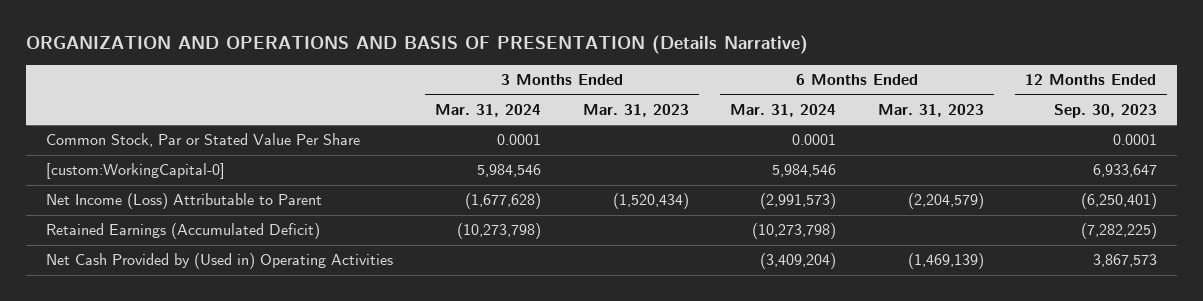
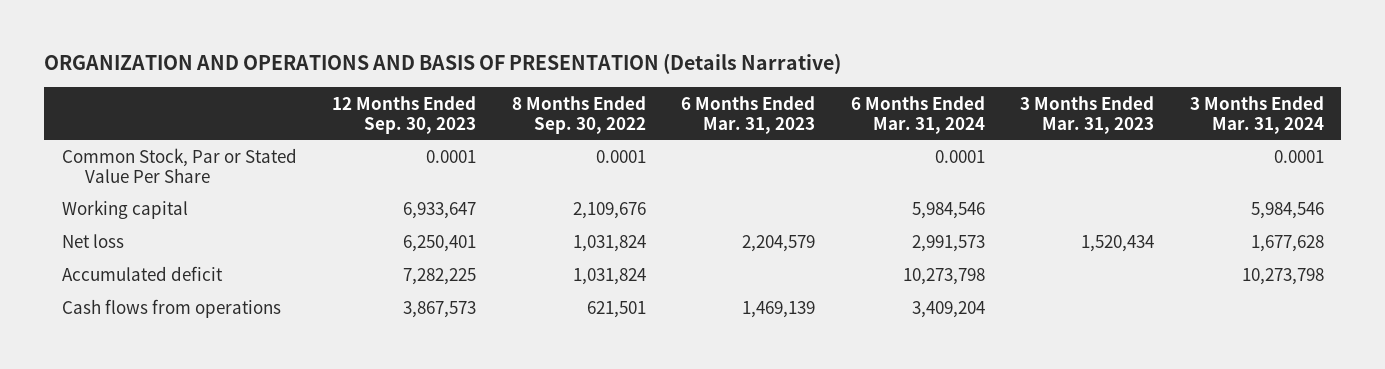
none -> [511,95,646,134] 8 Months Ended Sep. 30, 2022
[46,253,394,270] Net Cash Provided by (Used in) Operating Activities -> none
[46,163,226,180] [custom:WorkingCapital-0] -> [61,200,188,220] Working capital
[46,193,323,210] Net Income (Loss) Attributable to Parent -> [61,234,124,249] Net loss
[465,193,542,210] (1,677,628) -> [1250,235,1324,253] 1,677,628
[612,193,689,210] (1,520,434) -> [1081,235,1155,253] 1,520,434
[760,193,837,210] (2,991,573) -> [911,235,985,253] 2,991,573
[907,193,984,210] (2,204,579) -> [742,235,816,253] 2,204,579
[1080,193,1157,210] (6,250,401) -> [403,235,477,253] 6,250,401
[46,223,321,240] Retained Earnings (Accumulated Deficit) -> [61,266,223,282] Accumulated deficit
[457,223,542,240] (10,273,798) -> [1241,268,1324,286] 10,273,798
[752,223,837,240] (10,273,798) -> [902,268,985,286] 10,273,798
[1080,223,1157,240] (7,282,225) -> [403,268,477,286] 7,282,225
none -> [61,299,281,319] Cash flows from operations

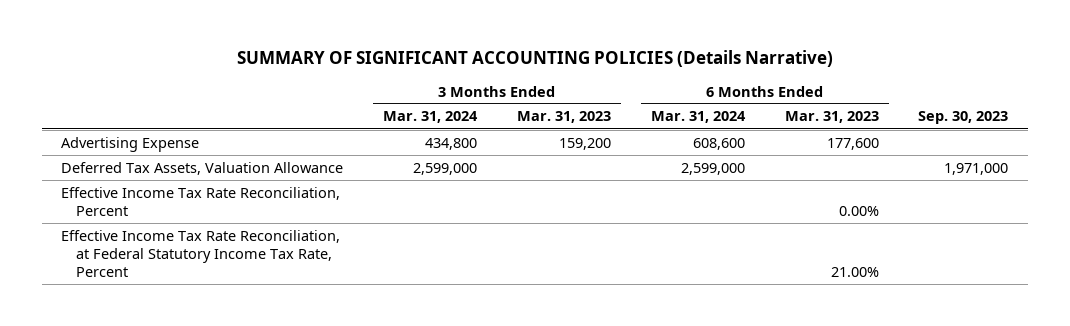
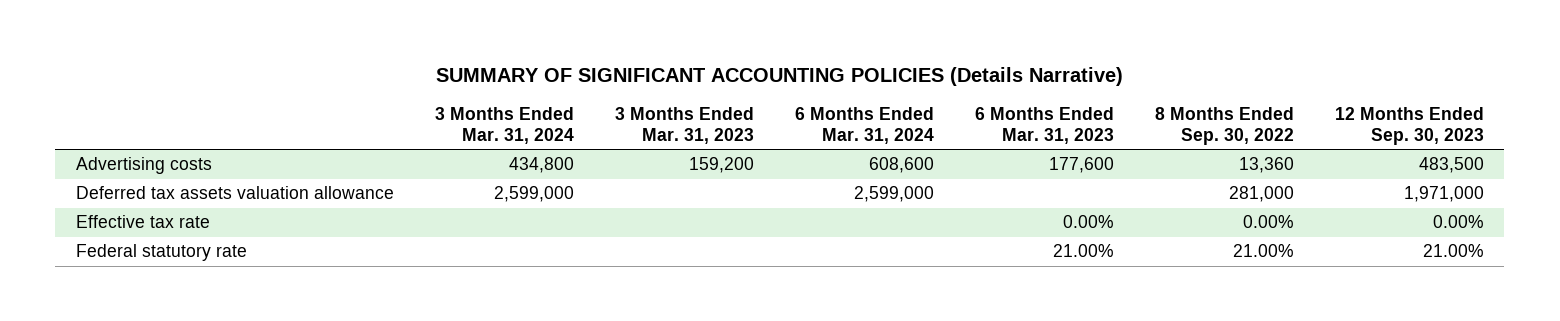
[918,111,1009,125] Sep. 30, 2023 -> none
none -> [1154,106,1294,145] 8 Months Ended Sep. 30, 2022
none -> [1334,106,1484,145] 12 Months Ended Sep. 30, 2023
[61,136,200,152] Advertising Expense -> [75,157,212,175] Advertising costs
[61,161,344,175] Deferred Tax Assets, Valuation Allowance -> [75,186,394,200] Deferred tax assets valuation allowance
[61,186,341,216] Effective Income Tax Rate Reconciliation, Percent -> [75,215,210,229] Effective tax rate
[61,229,341,277] Effective Income Tax Rate Reconciliation, at Federal Statutory Income Tax Rate, Percent -> [75,244,247,262] Federal statutory rate

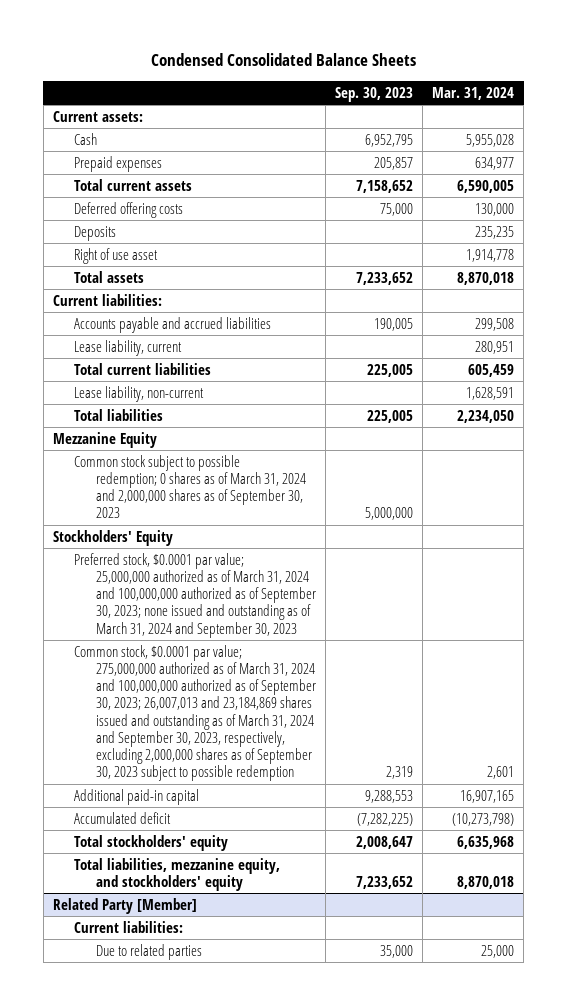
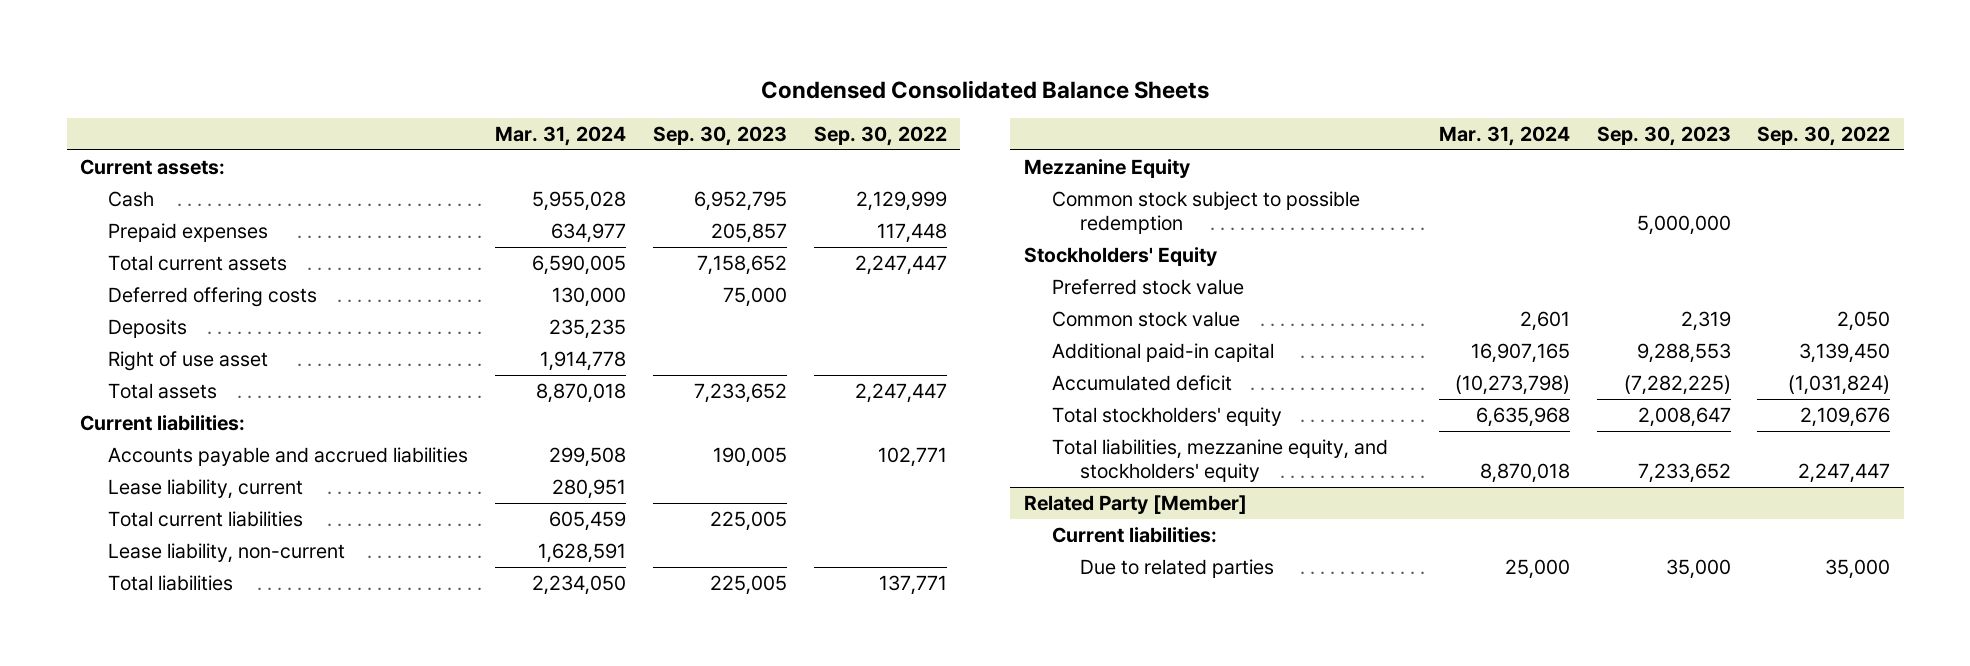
none -> [813,125,947,146] Sep. 30, 2022
[74,454,306,519] Common stock subject to possible redemption; 0 shares as of March 31, 2024 and 2,000,000 shares as of September 30, 2023 -> [1051,191,1360,235] Common stock subject to possible redemption
[74,552,316,638] Preferred stock, $0.0001 par value; 25,000,000 authorized as of March 31, 2024 and 100,000,000 authorized as of September 30, 2023; none issued and outstanding as of March 31, 2024 and September 30, 2023 -> [1051,279,1244,296] Preferred stock value
[74,644,316,782] Common stock, $0.0001 par value; 275,000,000 authorized as of March 31, 2024 and 100,000,000 authorized as of September 30, 2023; 26,007,013 and 23,184,869 shares issued and outstanding as of March 31, 2024 and September 30, 2023, respectively, excluding 2,000,000 shares as of September 30, 2023 subject to possible redemption -> [1051,311,1240,328] Common stock value

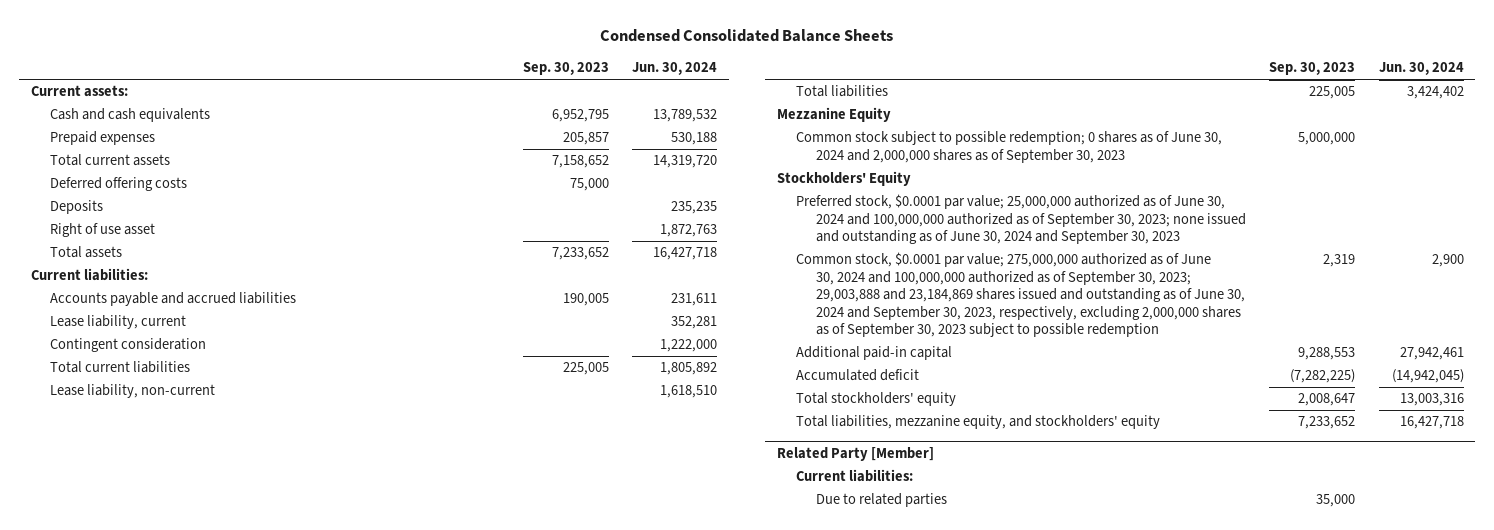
[495,125,627,146] Mar. 31, 2024 -> none
[813,125,947,146] Sep. 30, 2022 -> none
none -> [632,62,718,76] Jun. 30, 2024
[108,191,155,208] Cash -> [50,108,211,123] Cash and cash equivalents
none -> [50,338,207,353] Contingent consideration
[1051,191,1360,235] Common stock subject to possible redemption -> [796,131,1223,163] Common stock subject to possible redemption; 0 shares as of June 30, 2024 and 2,000,000 shares as of September 30, 2023
[1051,279,1244,296] Preferred stock value -> [796,194,1246,245] Preferred stock, $0.0001 par value; 25,000,000 authorized as of June 30, 2024 and 100,000,000 authorized as of September 30, 2023; none issued and outstanding as of June 30, 2024 and September 30, 2023
[1051,311,1240,328] Common stock value -> [796,252,1245,338] Common stock, $0.0001 par value; 275,000,000 authorized as of June 30, 2024 and 100,000,000 authorized as of September 30, 2023; 29,003,888 and 23,184,869 shares issued and outstanding as of June 30, 2024 and September 30, 2023, respectively, excluding 2,000,000 shares as of September 30, 2023 subject to possible redemption

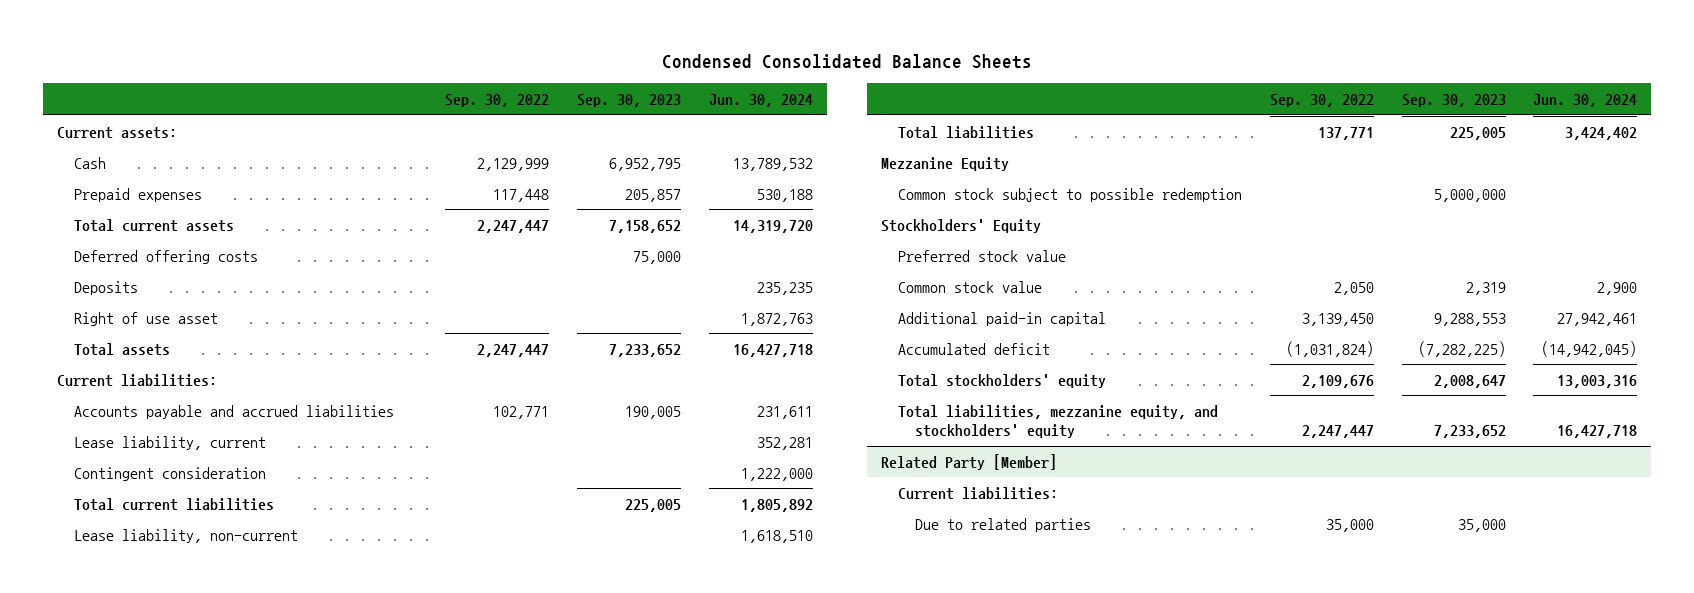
none -> [445,94,550,108] Sep. 30, 2022
[50,108,211,123] Cash and cash equivalents -> [73,156,106,169] Cash
[796,131,1223,163] Common stock subject to possible redemption; 0 shares as of June 30, 2024 and 2,000,000 shares as of September 30, 2023 -> [897,187,1242,202] Common stock subject to possible redemption
[796,194,1246,245] Preferred stock, $0.0001 par value; 25,000,000 authorized as of June 30, 2024 and 100,000,000 authorized as of September 30, 2023; none issued and outstanding as of June 30, 2024 and September 30, 2023 -> [897,249,1066,262] Preferred stock value
[796,252,1245,338] Common stock, $0.0001 par value; 275,000,000 authorized as of June 30, 2024 and 100,000,000 authorized as of September 30, 2023; 29,003,888 and 23,184,869 shares issued and outstanding as of June 30, 2024 and September 30, 2023, respectively, excluding 2,000,000 shares as of September 30, 2023 subject to possible redemption -> [897,280,1042,293] Common stock value

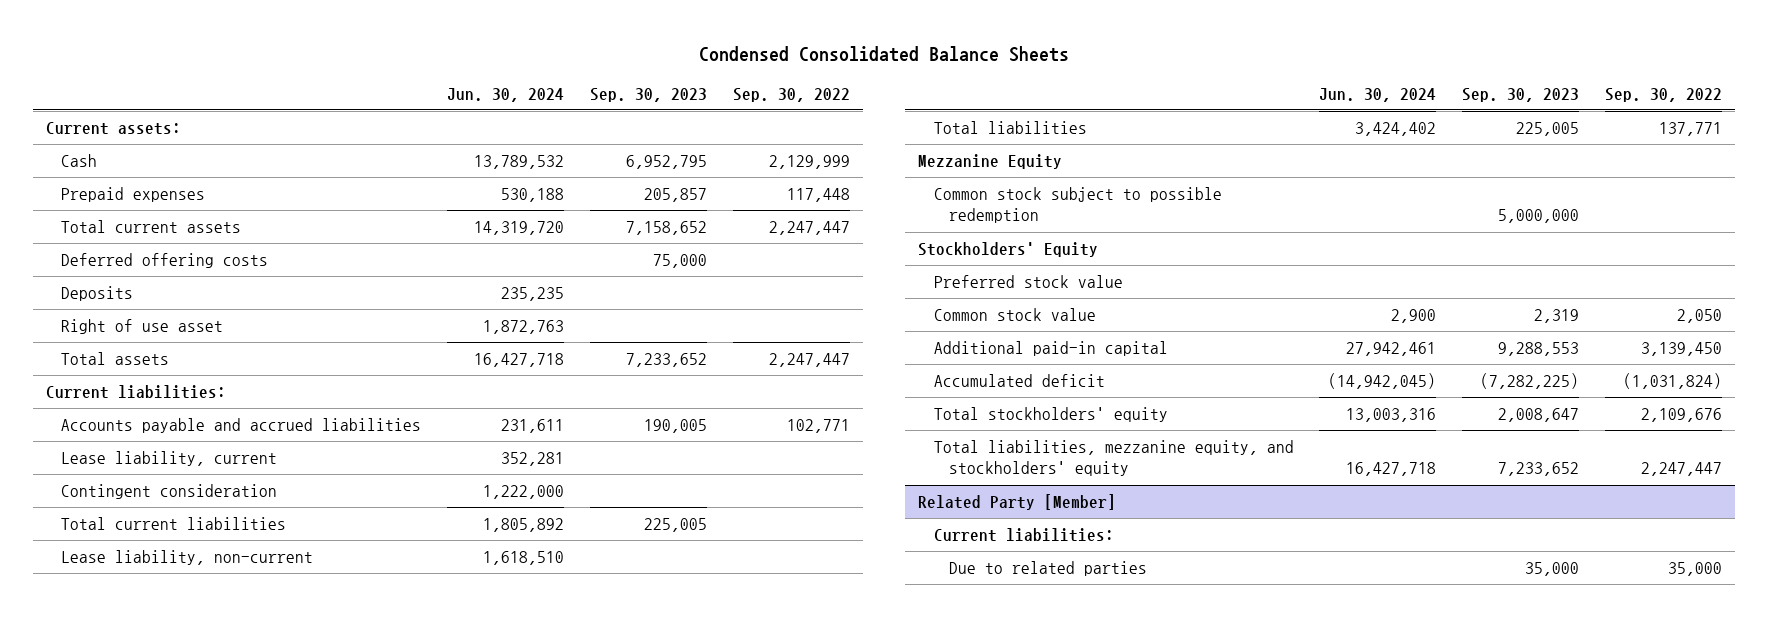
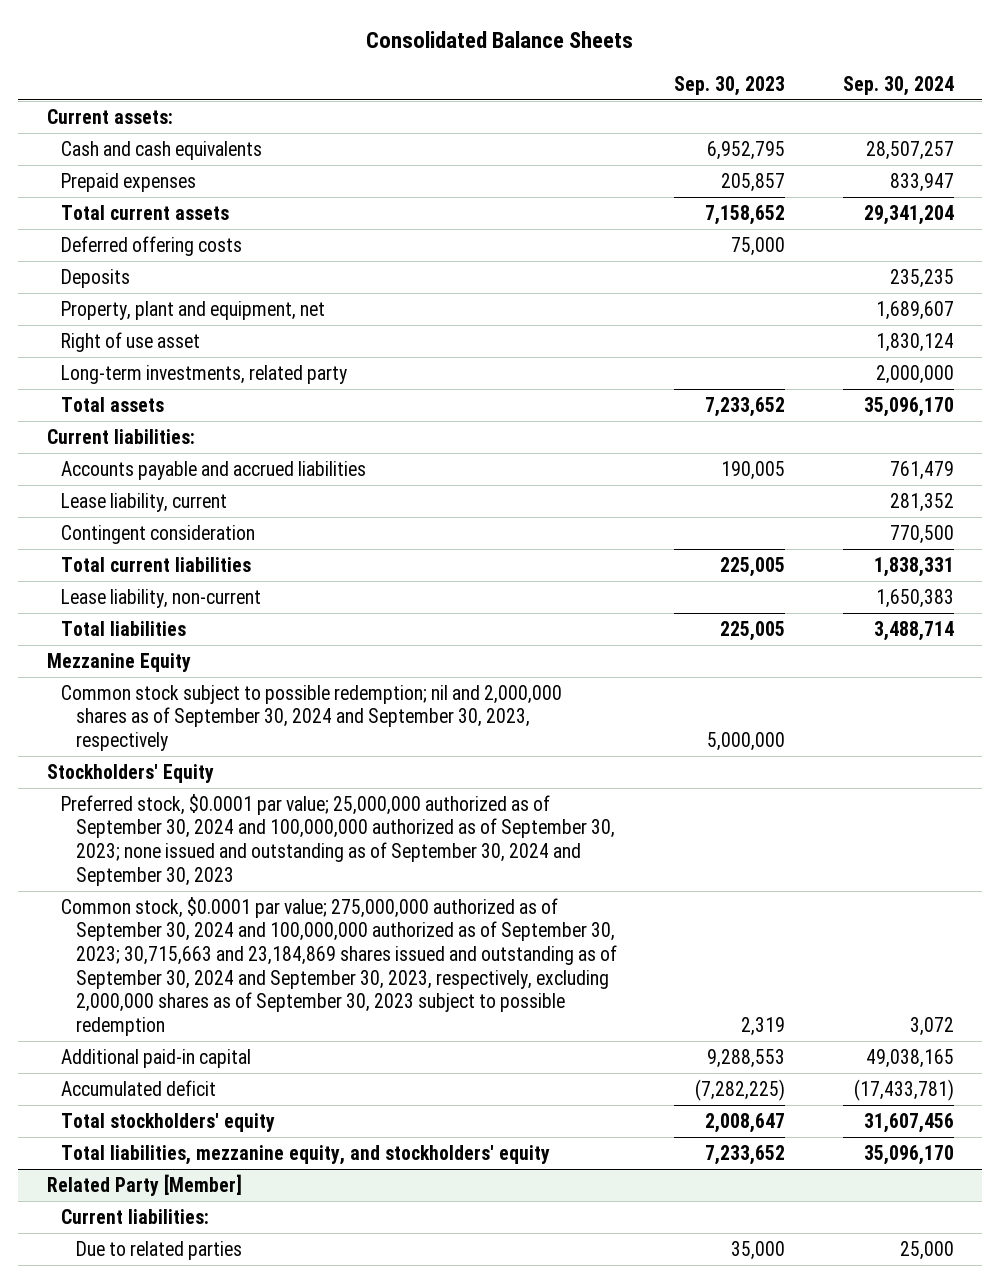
[699,45,1070,62] Condensed Consolidated Balance Sheets -> [366,31,634,49] Consolidated Balance Sheets
[447,87,565,102] Jun. 30, 2024 -> none
[732,87,850,102] Sep. 30, 2022 -> none
none -> [842,75,954,96] Sep. 30, 2024
[61,153,98,167] Cash -> [61,140,263,160] Cash and cash equivalents
none -> [61,300,326,320] Property, plant and equipment, net
none -> [61,364,348,384] Long-term investments, related party
[933,186,1222,224] Common stock subject to possible redemption -> [61,684,563,752] Common stock subject to possible redemption; nil and 2,000,000 shares as of September 30, 2024 and September 30, 2023, respectively
[933,274,1123,288] Preferred stock value -> [61,793,615,886] Preferred stock, $0.0001 par value; 25,000,000 authorized as of September 30, 2024 and 100,000,000 authorized as of September 30, 2023; none issued and outstanding as of September 30, 2024 and September 30, 2023
[933,307,1096,321] Common stock value -> [61,896,617,1036] Common stock, $0.0001 par value; 275,000,000 authorized as of September 30, 2024 and 100,000,000 authorized as of September 30, 2023; 30,715,663 and 23,184,869 shares issued and outstanding as of September 30, 2024 and September 30, 2023, respectively, excluding 2,000,000 shares as of September 30, 2023 subject to possible redemption

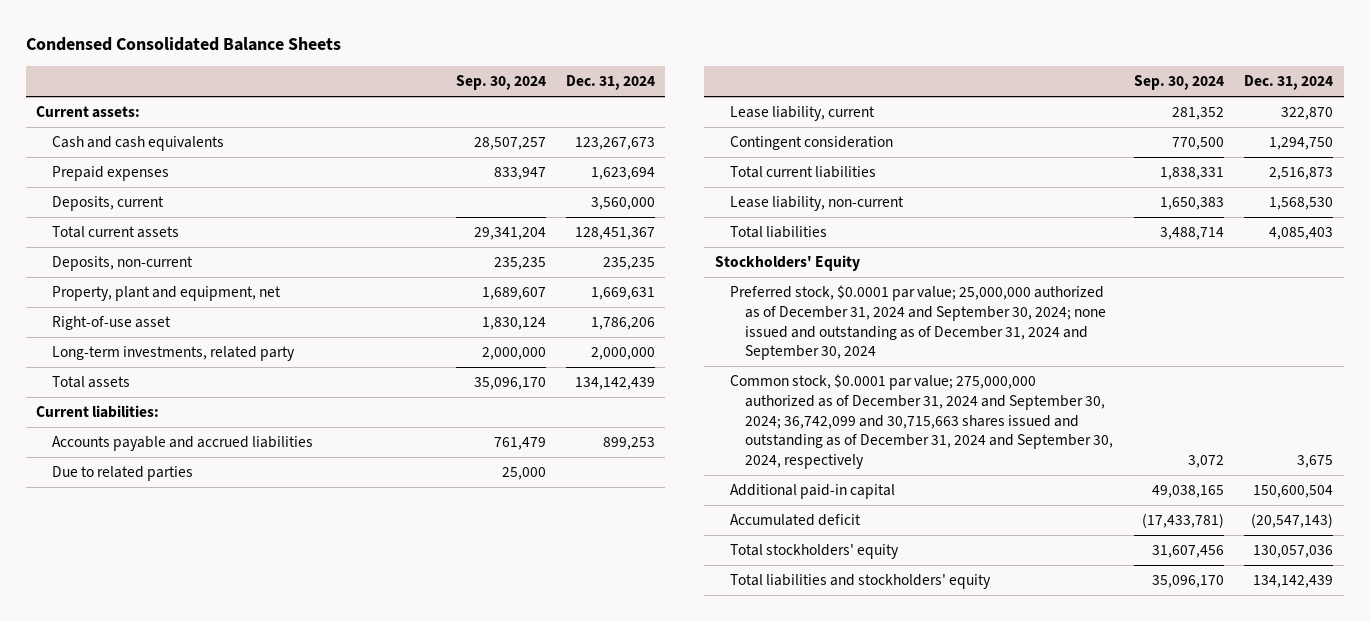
[366,31,634,49] Consolidated Balance Sheets -> [26,37,342,52] Condensed Consolidated Balance Sheets
[674,75,786,96] Sep. 30, 2023 -> none
none -> [566,75,656,91] Dec. 31, 2024
none -> [51,196,164,212] Deposits, current
[61,235,243,256] Deferred offering costs -> none
[61,268,131,288] Deposits -> [51,256,193,272] Deposits, non-current
[61,331,201,352] Right of use asset -> [51,316,171,331] Right-of-use asset
none -> [51,466,193,482] Due to related parties
[46,652,191,672] Mezzanine Equity -> none
[61,684,563,752] Common stock subject to possible redemption; nil and 2,000,000 shares as of September 30, 2024 and September 30, 2023, respectively -> none
[61,793,615,886] Preferred stock, $0.0001 par value; 25,000,000 authorized as of September 30, 2024 and 100,000,000 authorized as of September 30, 2023; none issued and outstanding as of September 30, 2024 and September 30, 2023 -> [729,285,1107,361] Preferred stock, $0.0001 par value; 25,000,000 authorized as of December 31, 2024 and September 30, 2024; none issued and outstanding as of December 31, 2024 and September 30, 2024
[61,896,617,1036] Common stock, $0.0001 par value; 275,000,000 authorized as of September 30, 2024 and 100,000,000 authorized as of September 30, 2023; 30,715,663 and 23,184,869 shares issued and outstanding as of September 30, 2024 and September 30, 2023, respectively, excluding 2,000,000 shares as of September 30, 2023 subject to possible redemption -> [729,374,1114,470] Common stock, $0.0001 par value; 275,000,000 authorized as of December 31, 2024 and September 30, 2024; 36,742,099 and 30,715,663 shares issued and outstanding as of December 31, 2024 and September 30, 2024, respectively
[46,1173,242,1196] Related Party [Member] -> none
[61,1208,210,1224] Current liabilities: -> none
[75,1240,242,1260] Due to related parties -> none
[61,1144,551,1165] Total liabilities, mezzanine equity, and stockholders' equity -> [729,574,991,590] Total liabilities and stockholders' equity

